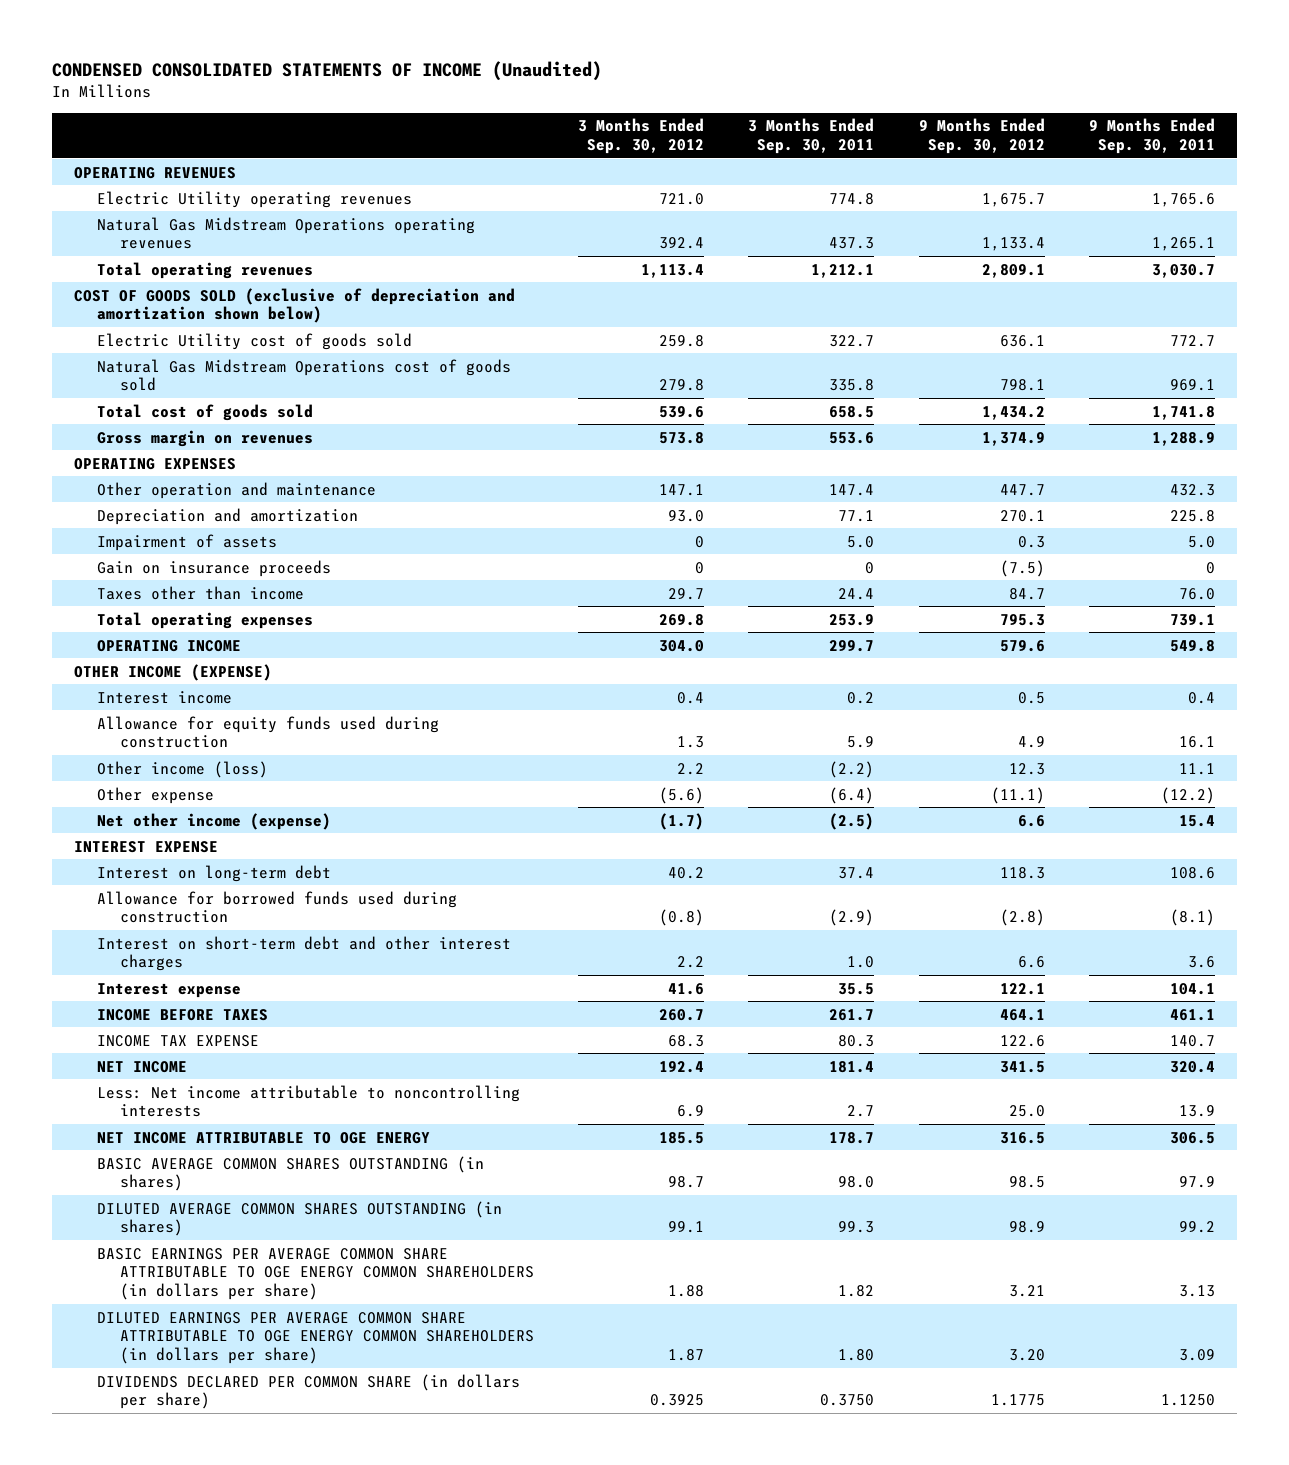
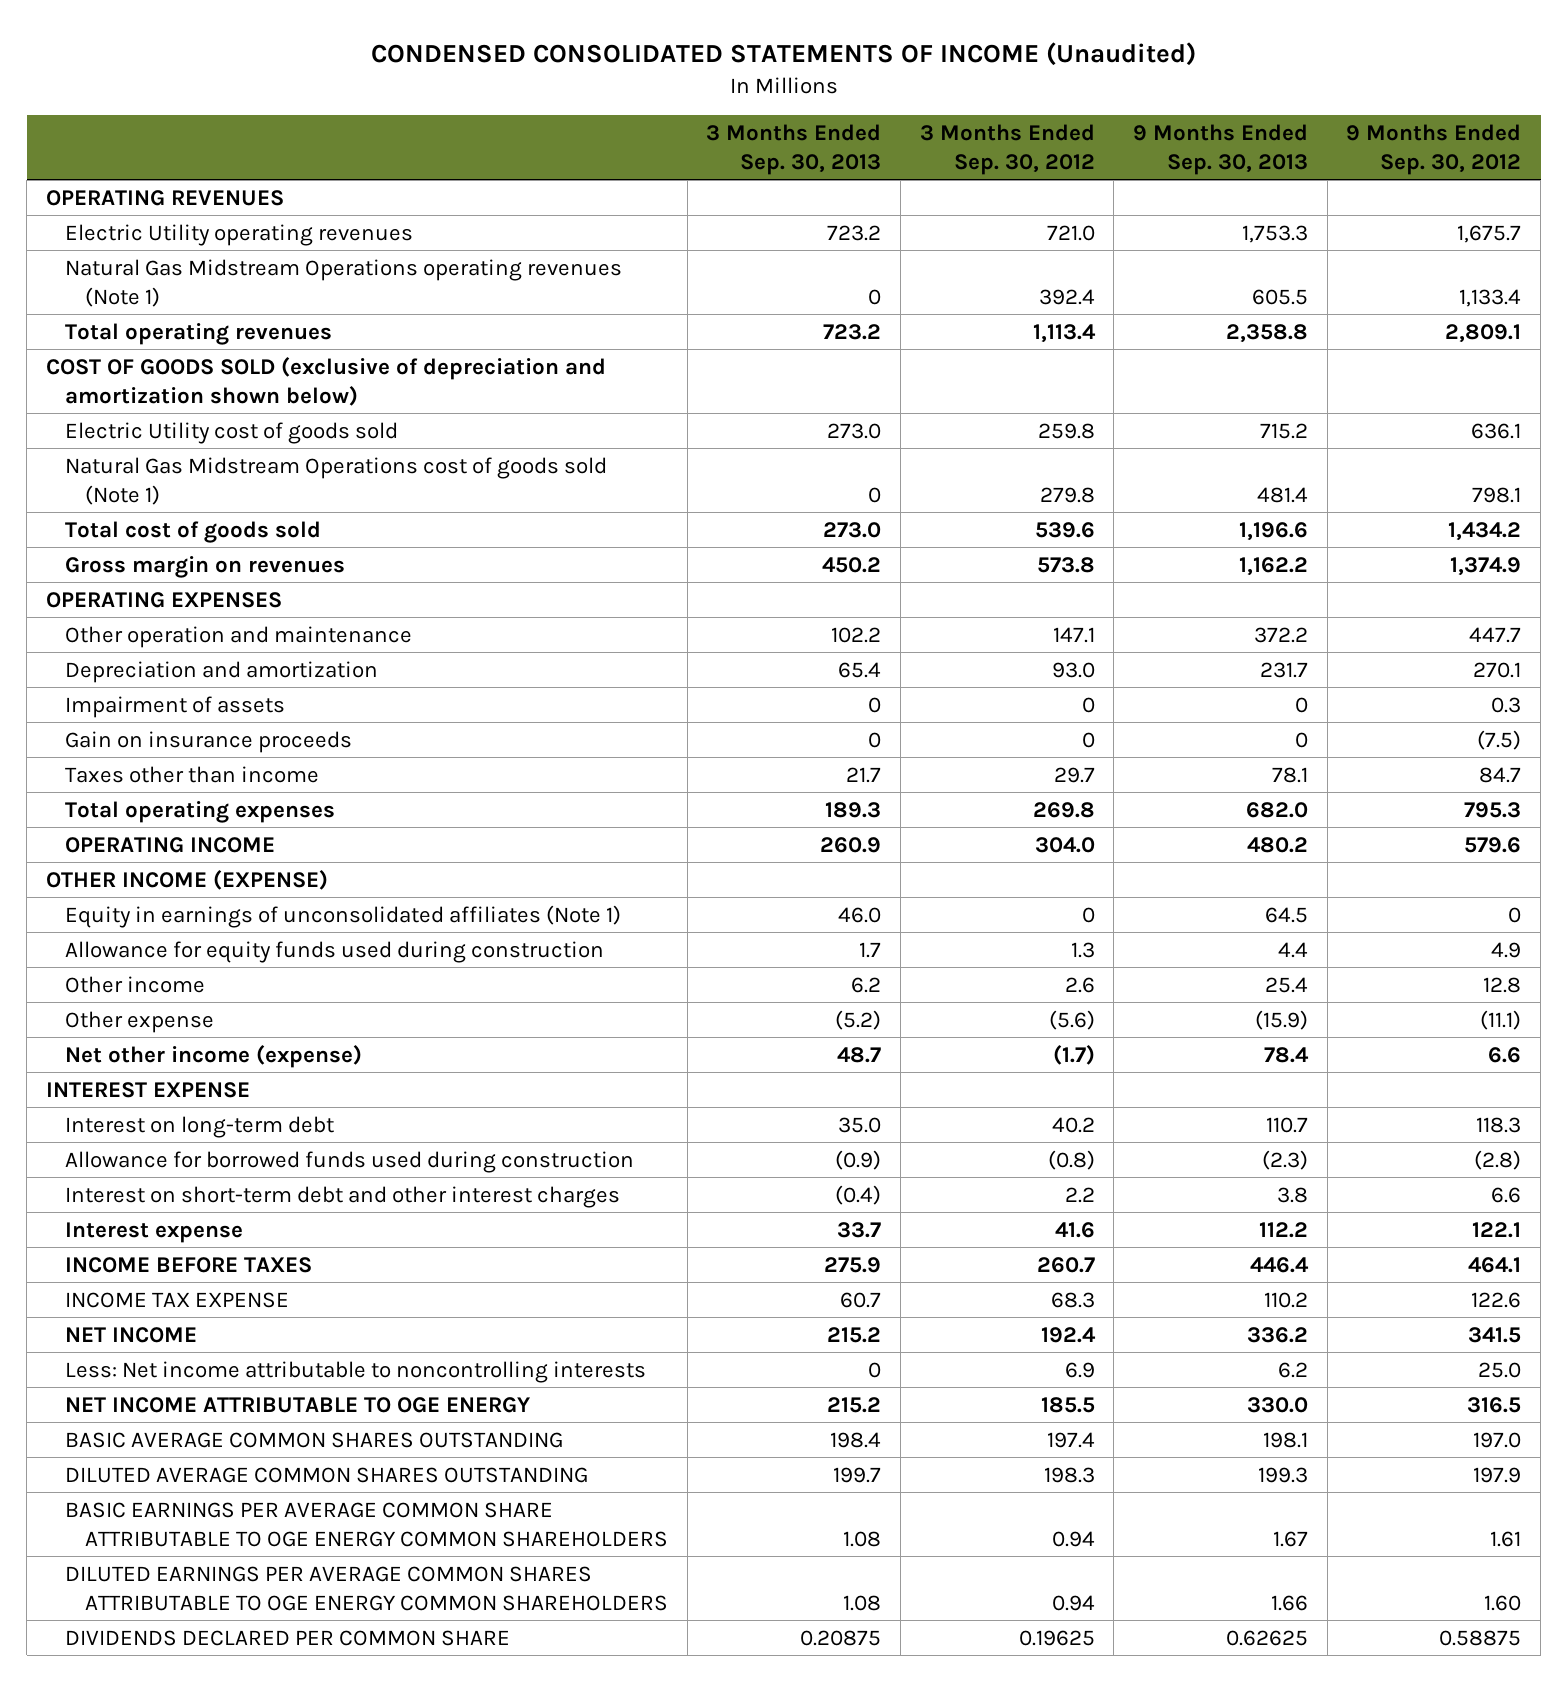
[748,118,875,154] 3 Months Ended Sep. 30, 2011 -> none
[1088,118,1215,154] 9 Months Ended Sep. 30, 2011 -> none
none -> [706,123,882,175] 3 Months Ended Sep. 30, 2013
none -> [1133,123,1309,175] 9 Months Ended Sep. 30, 2013
[96,216,475,250] Natural Gas Midstream Operations operating revenues -> [65,258,623,307] Natural Gas Midstream Operations operating revenues (Note 1)
[96,358,511,392] Natural Gas Midstream Operations cost of goods sold -> [65,456,608,505] Natural Gas Midstream Operations cost of goods sold (Note 1)
[96,690,232,704] Interest income -> none
none -> [65,904,622,928] Equity in earnings of unconsolidated affiliates (Note 1)
[96,760,268,778] Other income (loss) -> [65,975,206,993] Other income
[676,762,704,775] 2.2 -> [1064,976,1095,993] 2.6
[1008,762,1045,775] 12.3 -> [1483,976,1522,993] 12.8
[96,1155,484,1192] BASIC AVERAGE COMMON SHARES OUTSTANDING (in shares) -> [65,1431,564,1448] BASIC AVERAGE COMMON SHARES OUTSTANDING
[667,1176,704,1189] 98.7 -> [1046,1431,1095,1448] 197.4
[1008,1176,1045,1189] 98.5 -> [1473,1431,1522,1448] 197.0
[96,1200,502,1237] DILUTED AVERAGE COMMON SHARES OUTSTANDING (in shares) -> [65,1466,589,1483] DILUTED AVERAGE COMMON SHARES OUTSTANDING
[667,1221,704,1234] 99.1 -> [1043,1466,1095,1483] 198.3
[1008,1221,1045,1234] 98.9 -> [1473,1466,1522,1483] 197.9
[96,1247,534,1301] BASIC EARNINGS PER AVERAGE COMMON SHARE ATTRIBUTABLE TO OGE ENERGY COMMON SHAREHOLDERS (in dollars per share) -> [65,1501,668,1547] BASIC EARNINGS PER AVERAGE COMMON SHARE ATTRIBUTABLE TO OGE ENERGY COMMON SHAREHOLDERS
[667,1285,704,1298] 1.88 -> [1051,1530,1095,1547] 0.94
[1008,1285,1045,1298] 3.21 -> [1490,1530,1522,1547] 1.61
[96,1311,534,1365] DILUTED EARNINGS PER AVERAGE COMMON SHARE ATTRIBUTABLE TO OGE ENERGY COMMON SHAREHOLDERS (in dollars per share) -> [65,1565,668,1611] DILUTED EARNINGS PER AVERAGE COMMON SHARES ATTRIBUTABLE TO OGE ENERGY COMMON SHAREHOLDERS
[667,1349,704,1362] 1.87 -> [1051,1594,1095,1611] 0.94
[1008,1349,1045,1362] 3.20 -> [1484,1594,1522,1611] 1.60
[96,1373,520,1410] DIVIDENDS DECLARED PER COMMON SHARE (in dollars per share) -> [65,1629,511,1646] DIVIDENDS DECLARED PER COMMON SHARE
[649,1394,704,1407] 0.3925 -> [1018,1629,1095,1646] 0.19625
[990,1394,1045,1407] 1.1775 -> [1439,1629,1522,1646] 0.58875

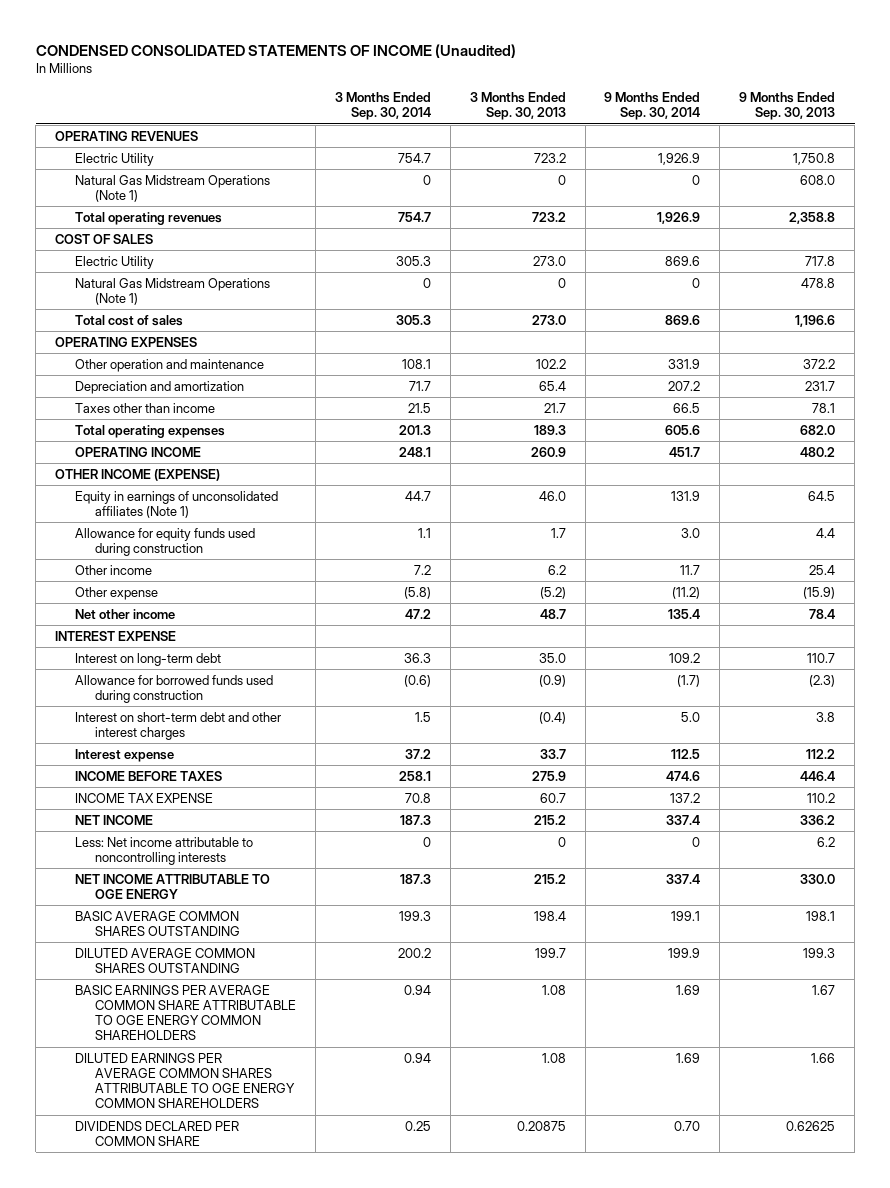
[919,123,1095,175] 3 Months Ended Sep. 30, 2012 -> none
[1346,123,1522,175] 9 Months Ended Sep. 30, 2012 -> none
none -> [335,92,432,121] 3 Months Ended Sep. 30, 2014
none -> [604,92,701,121] 9 Months Ended Sep. 30, 2014
[65,223,414,246] Electric Utility operating revenues -> [75,152,155,166] Electric Utility
[1242,224,1309,243] 1,753.3 -> [793,152,836,165] 1,750.8
[65,258,623,307] Natural Gas Midstream Operations operating revenues (Note 1) -> [75,174,271,203] Natural Gas Midstream Operations (Note 1)
[1252,288,1309,305] 605.5 -> [800,174,836,185] 608.0
[65,555,346,578] Gross margin on revenues -> none
[45,356,606,406] COST OF GOODS SOLD (exclusive of depreciation and amortization shown below) -> [54,233,153,244] COST OF SALES
[65,421,399,444] Electric Utility cost of goods sold -> [75,255,155,269] Electric Utility
[1260,422,1309,439] 715.2 -> [805,255,836,266] 717.8
[65,456,608,505] Natural Gas Midstream Operations cost of goods sold (Note 1) -> [75,277,271,306] Natural Gas Midstream Operations (Note 1)
[1257,486,1309,503] 481.4 -> [801,277,836,288] 478.8
[65,520,322,543] Total cost of goods sold -> [75,314,184,326] Total cost of sales
[65,695,286,718] Impairment of assets -> none
[65,730,353,753] Gain on insurance proceeds -> none
[65,1044,363,1068] Net other income (expense) -> [75,608,176,619] Net other income

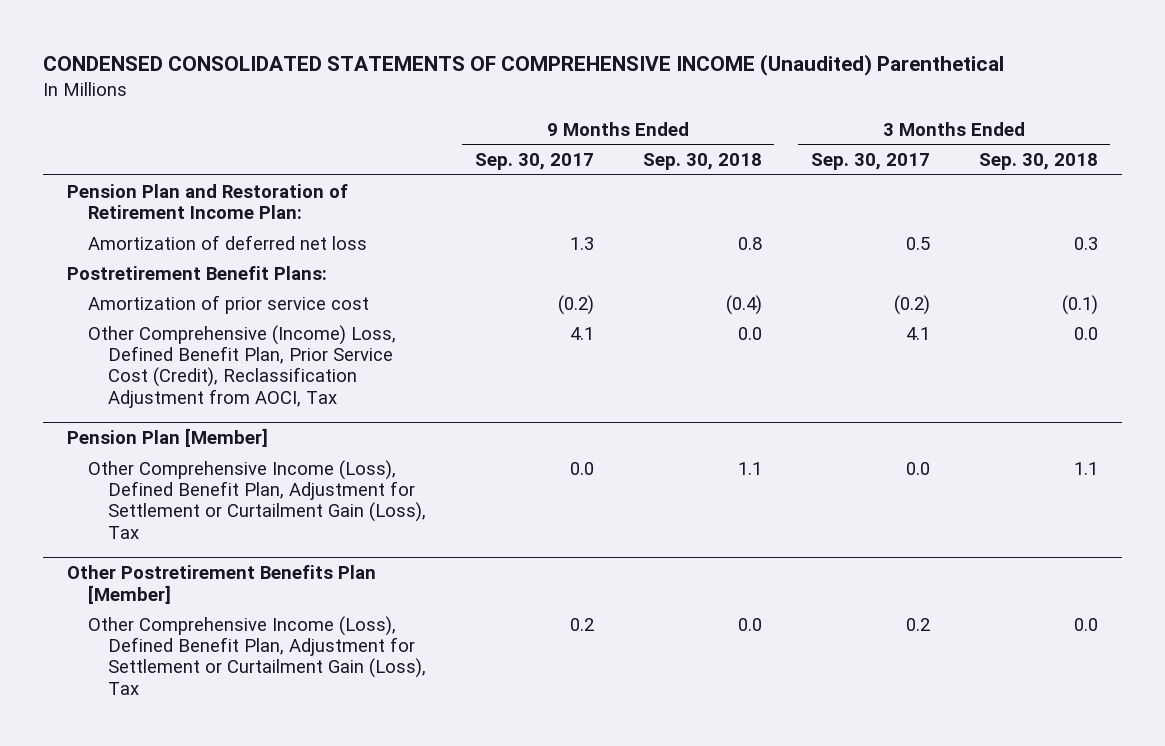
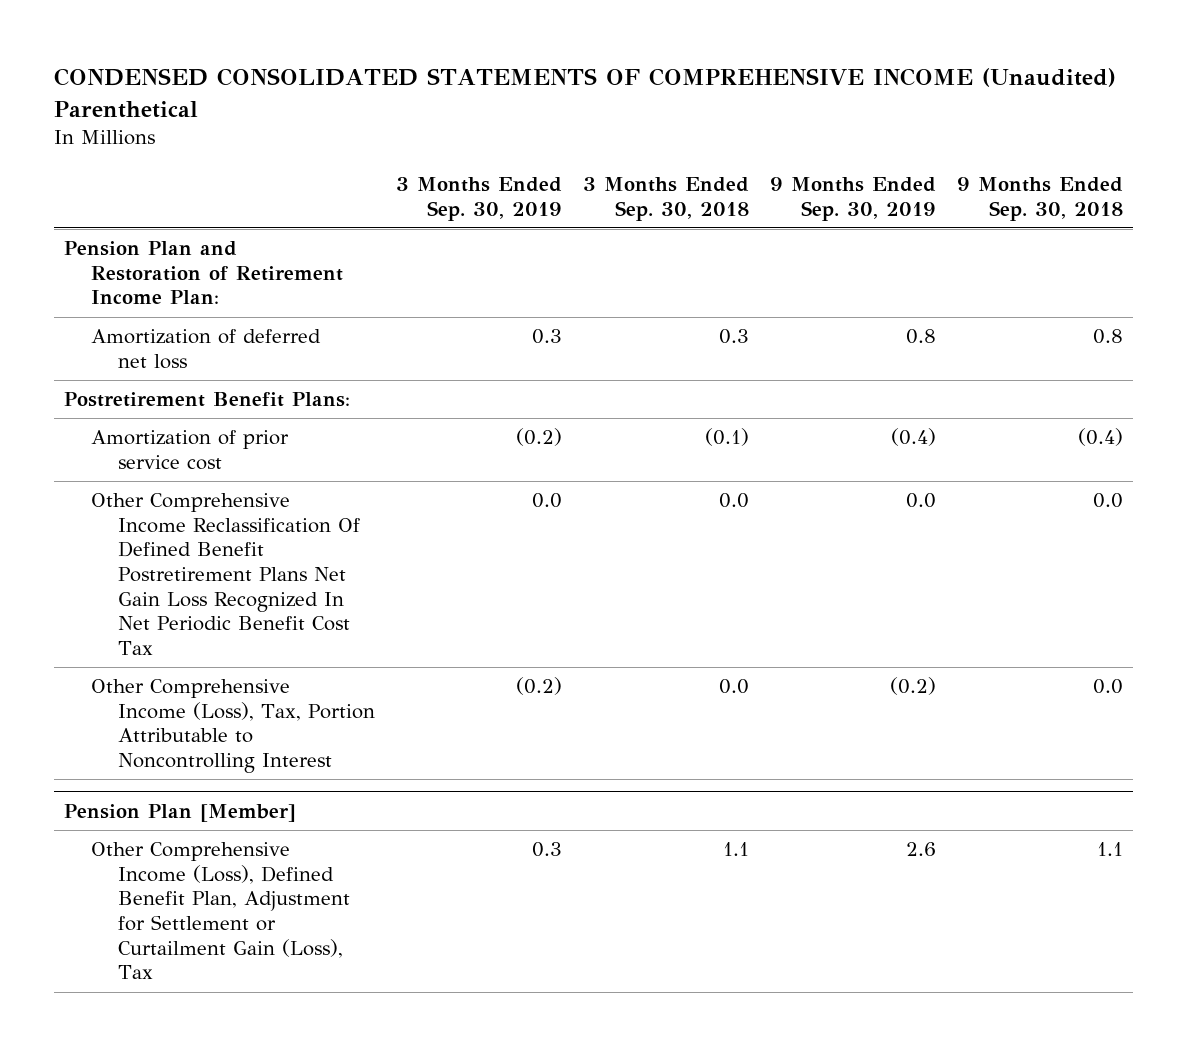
[474,153,594,171] Sep. 30, 2017 -> none
[810,153,930,171] Sep. 30, 2017 -> none
none -> [396,176,563,221] 3 Months Ended Sep. 30, 2019
none -> [769,176,936,221] 9 Months Ended Sep. 30, 2019
[87,324,396,408] Other Comprehensive (Income) Loss, Defined Benefit Plan, Prior Service Cost (Credit), Reclassification Adjustment from AOCI, Tax -> none
none -> [91,493,361,655] Other Comprehensive Income Reclassification Of Defined Benefit Postretirement Plans Net Gain Loss Recognized In Net Periodic Benefit Cost Tax
none -> [91,679,376,774] Other Comprehensive Income (Loss), Tax, Portion Attributable to Noncontrolling Interest
[67,565,377,604] Other Postretirement Benefits Plan [Member] -> none
[87,615,426,695] Other Comprehensive Income (Loss), Defined Benefit Plan, Adjustment for Settlement or Curtailment Gain (Loss), Tax -> none

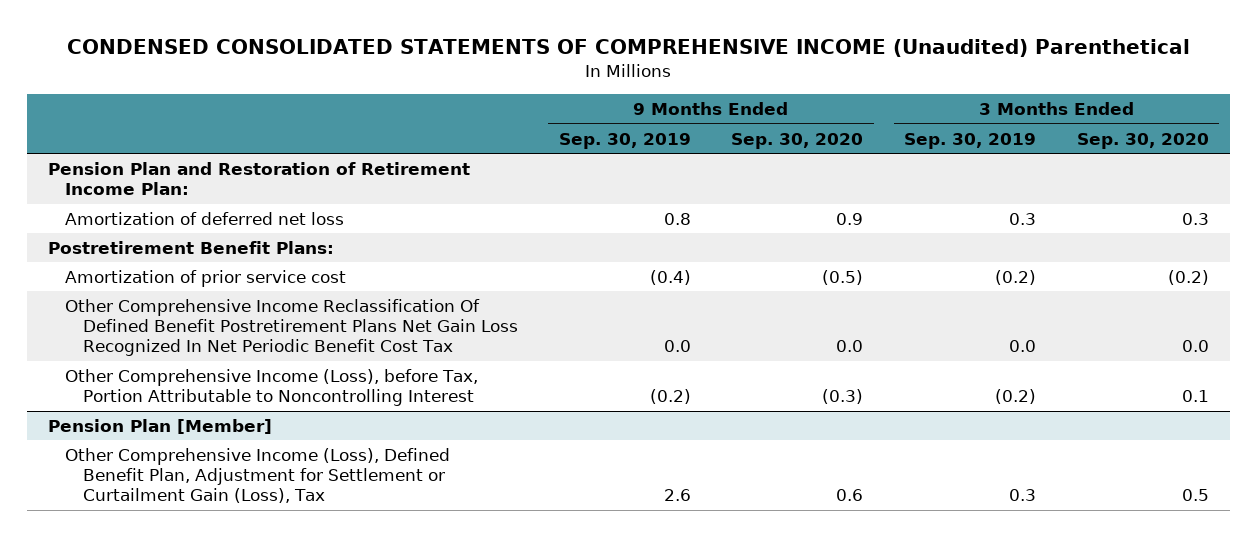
[583,176,750,221] 3 Months Ended Sep. 30, 2018 -> none
[956,176,1123,221] 9 Months Ended Sep. 30, 2018 -> none
none -> [731,132,864,149] Sep. 30, 2020
none -> [1077,132,1210,149] Sep. 30, 2020
[91,679,376,774] Other Comprehensive Income (Loss), Tax, Portion Attributable to Noncontrolling Interest -> [65,369,479,407] Other Comprehensive Income (Loss), before Tax, Portion Attributable to Noncontrolling Interest

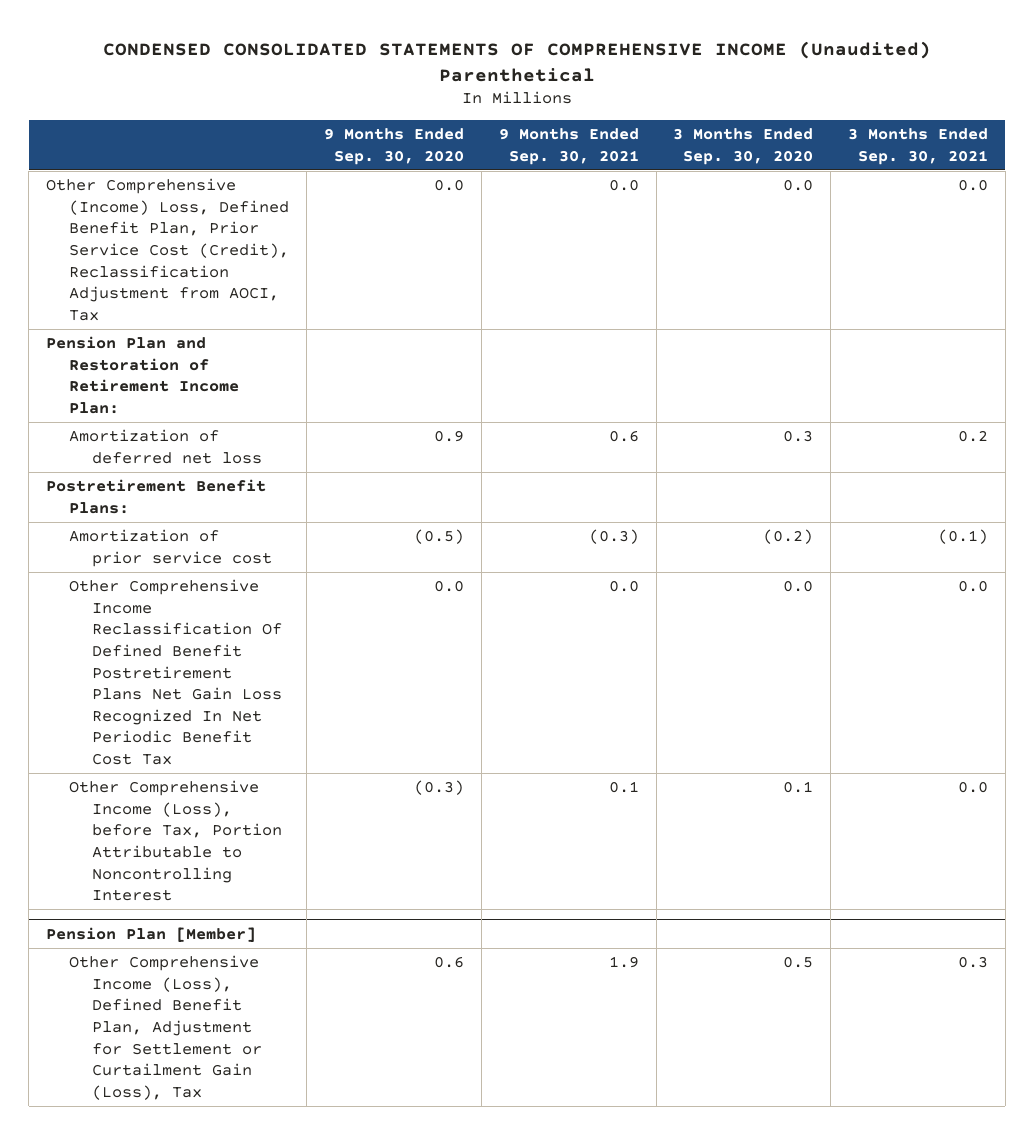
[558,132,691,149] Sep. 30, 2019 -> none
[904,132,1037,149] Sep. 30, 2019 -> none
none -> [498,128,639,165] 9 Months Ended Sep. 30, 2021
none -> [848,128,989,165] 3 Months Ended Sep. 30, 2021
none -> [46,177,290,321] Other Comprehensive (Income) Loss, Defined Benefit Plan, Prior Service Cost (Credit), Reclassification Adjustment from AOCI, Tax

